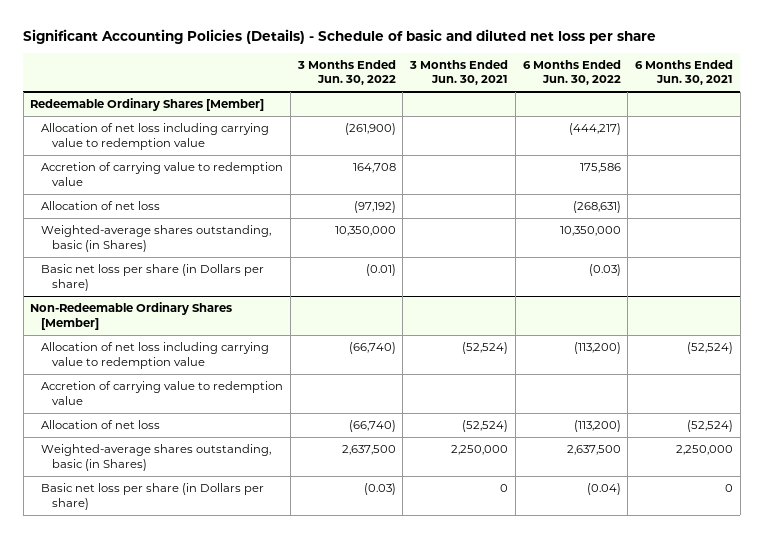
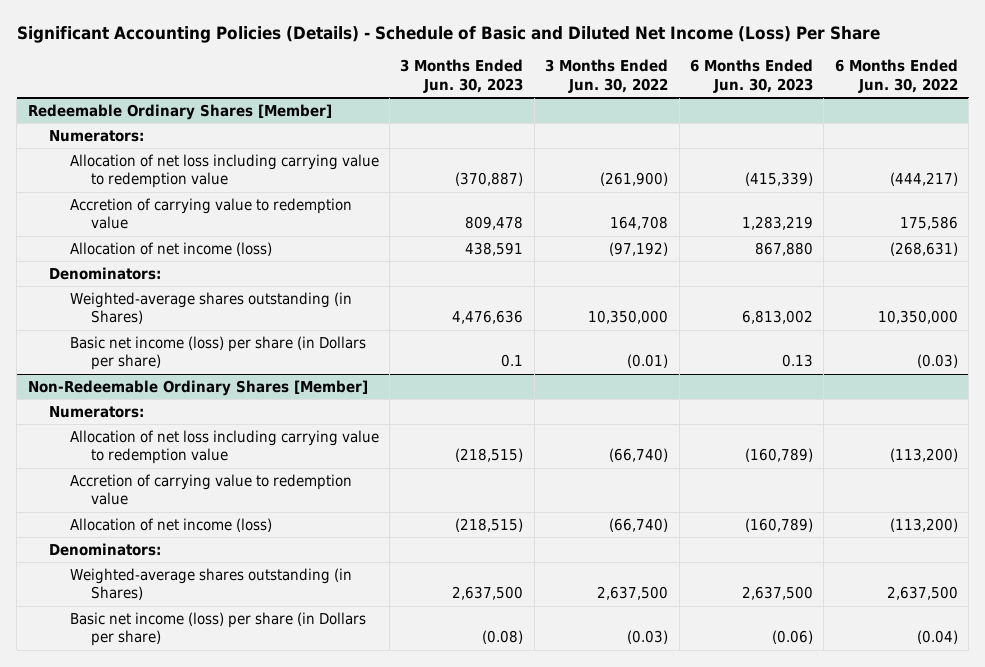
[23,29,657,45] Significant Accounting Policies (Details) - Schedule of basic and diluted net loss per share -> [16,26,880,44] Significant Accounting Policies (Details) - Schedule of Basic and Diluted Net Income (Loss) Per Share
[409,59,509,86] 3 Months Ended Jun. 30, 2021 -> none
[635,59,734,86] 6 Months Ended Jun. 30, 2021 -> none
none -> [400,59,524,93] 3 Months Ended Jun. 30, 2023
none -> [690,59,814,93] 6 Months Ended Jun. 30, 2023
none -> [48,129,144,142] Numerators:
[40,200,160,210] Allocation of net loss -> [69,241,272,256] Allocation of net income (loss)
none -> [48,266,161,280] Denominators:
[40,224,271,252] Weighted-average shares outstanding, basic (in Shares) -> [69,291,352,325] Weighted-average shares outstanding (in Shares)
[40,263,264,291] Basic net loss per share (in Dollars per share) -> [69,335,366,371] Basic net income (loss) per share (in Dollars per share)
none -> [48,405,144,418] Numerators:
[40,419,160,429] Allocation of net loss -> [69,517,272,532] Allocation of net income (loss)
none -> [48,542,161,556] Denominators:
[40,443,271,471] Weighted-average shares outstanding, basic (in Shares) -> [69,567,352,601] Weighted-average shares outstanding (in Shares)
[40,482,264,510] Basic net loss per share (in Dollars per share) -> [69,611,366,647] Basic net income (loss) per share (in Dollars per share)

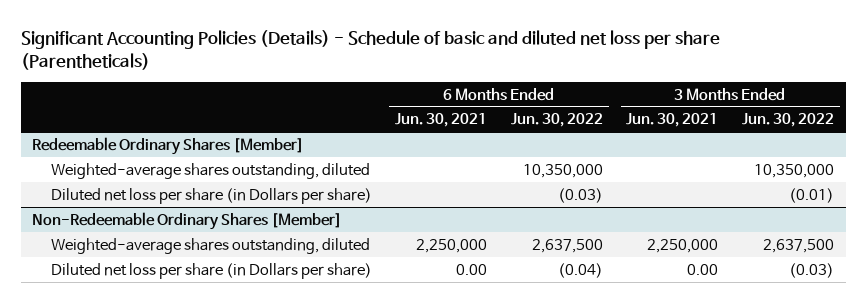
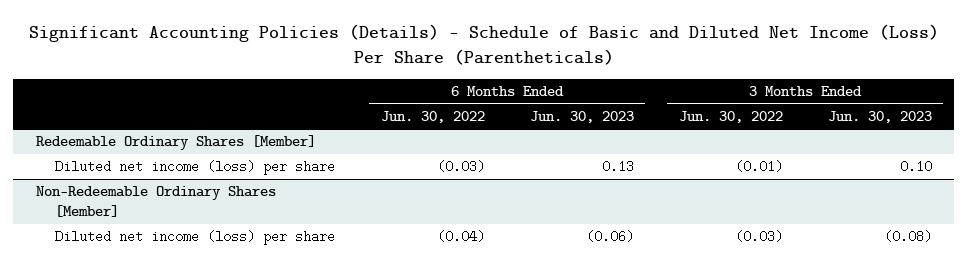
[20,29,720,70] Significant Accounting Policies (Details) - Schedule of basic and diluted net loss per share (Parentheticals) -> [28,24,939,66] Significant Accounting Policies (Details) - Schedule of Basic and Diluted Net Income (Loss) Per Share (Parentheticals)
[395,113,488,128] Jun. 30, 2021 -> none
[626,113,719,128] Jun. 30, 2021 -> none
none -> [529,110,634,123] Jun. 30, 2023
none -> [827,110,932,123] Jun. 30, 2023
[50,162,370,179] Weighted-average shares outstanding, diluted -> none
[50,187,372,204] Diluted net loss per share (in Dollars per share) -> [55,160,336,176] Diluted net income (loss) per share
[50,237,370,254] Weighted-average shares outstanding, diluted -> none
[50,262,372,279] Diluted net loss per share (in Dollars per share) -> [55,230,336,246] Diluted net income (loss) per share

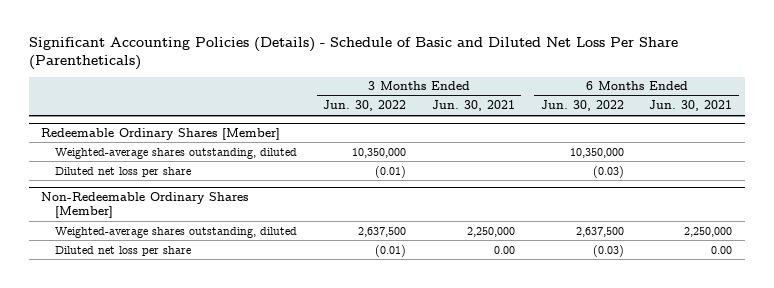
[28,24,939,66] Significant Accounting Policies (Details) - Schedule of Basic and Diluted Net Income (Loss) Per Share (Parentheticals) -> [28,36,678,70] Significant Accounting Policies (Details) - Schedule of Basic and Diluted Net Loss Per Share (Parentheticals)
[529,110,634,123] Jun. 30, 2023 -> none
[827,110,932,123] Jun. 30, 2023 -> none
none -> [431,100,515,112] Jun. 30, 2021
none -> [649,100,733,112] Jun. 30, 2021
none -> [55,147,298,159] Weighted-average shares outstanding, diluted
[55,160,336,176] Diluted net income (loss) per share -> [55,166,192,177] Diluted net loss per share
none -> [55,226,298,238] Weighted-average shares outstanding, diluted
[55,230,336,246] Diluted net income (loss) per share -> [55,245,192,256] Diluted net loss per share
[436,230,485,244] (0.04) -> [592,244,624,257] (0.03)
[734,230,783,244] (0.03) -> [375,244,407,257] (0.01)

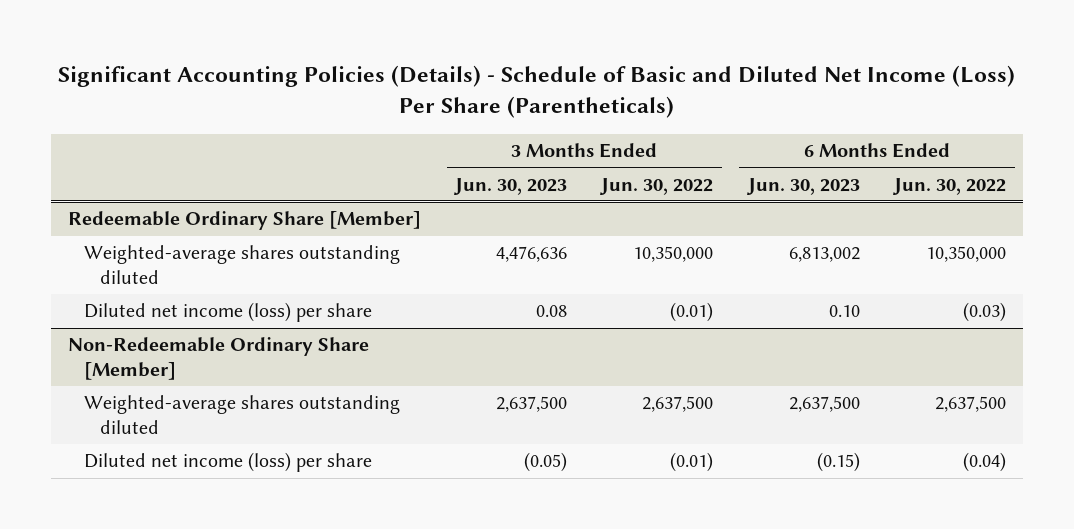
[28,36,678,70] Significant Accounting Policies (Details) - Schedule of Basic and Diluted Net Loss Per Share (Parentheticals) -> [57,65,1015,119] Significant Accounting Policies (Details) - Schedule of Basic and Diluted Net Income (Loss) Per Share (Parentheticals)
[431,100,515,112] Jun. 30, 2021 -> none
[649,100,733,112] Jun. 30, 2021 -> none
none -> [453,177,568,195] Jun. 30, 2023
none -> [745,177,860,195] Jun. 30, 2023
[41,127,281,140] Redeemable Ordinary Shares [Member] -> [67,211,421,231] Redeemable Ordinary Share [Member]
[55,147,298,159] Weighted-average shares outstanding, diluted -> [84,245,401,284] Weighted-average shares outstanding diluted
[55,166,192,177] Diluted net loss per share -> [84,302,373,323] Diluted net income (loss) per share
[41,191,249,219] Non-Redeemable Ordinary Shares [Member] -> [67,337,369,380] Non-Redeemable Ordinary Share [Member]
[55,226,298,238] Weighted-average shares outstanding, diluted -> [84,395,401,434] Weighted-average shares outstanding diluted
[55,245,192,256] Diluted net loss per share -> [84,452,373,473] Diluted net income (loss) per share
[592,244,624,257] (0.03) -> [962,452,1006,473] (0.04)

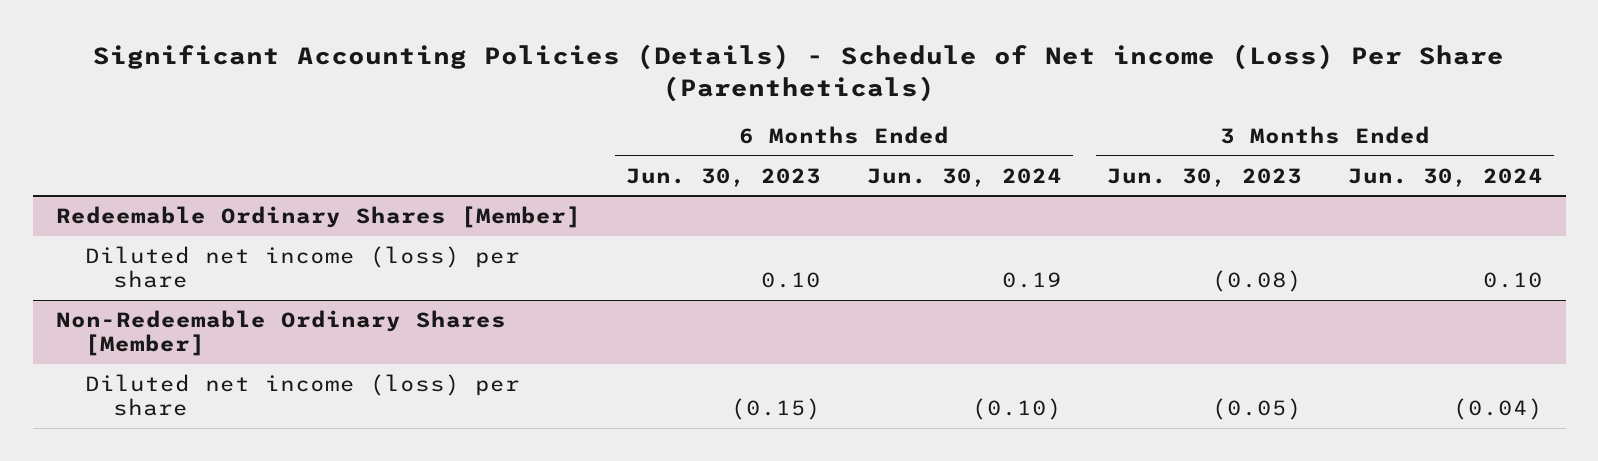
[57,65,1015,119] Significant Accounting Policies (Details) - Schedule of Basic and Diluted Net Income (Loss) Per Share (Parentheticals) -> [93,44,1505,103] Significant Accounting Policies (Details) - Schedule of Net income (Loss) Per Share (Parentheticals)
[599,177,714,195] Jun. 30, 2022 -> none
[891,177,1006,195] Jun. 30, 2022 -> none
none -> [866,167,1062,187] Jun. 30, 2024
none -> [1347,167,1543,187] Jun. 30, 2024
[84,245,401,284] Weighted-average shares outstanding diluted -> none
[84,395,401,434] Weighted-average shares outstanding diluted -> none
[67,211,421,231] Redeemable Ordinary Share [Member] -> [55,205,581,228] Redeemable Ordinary Shares [Member]
[536,305,568,318] 0.08 -> [1212,270,1303,293] (0.08)
[67,337,369,380] Non-Redeemable Ordinary Share [Member] -> [55,309,506,357] Non-Redeemable Ordinary Shares [Member]

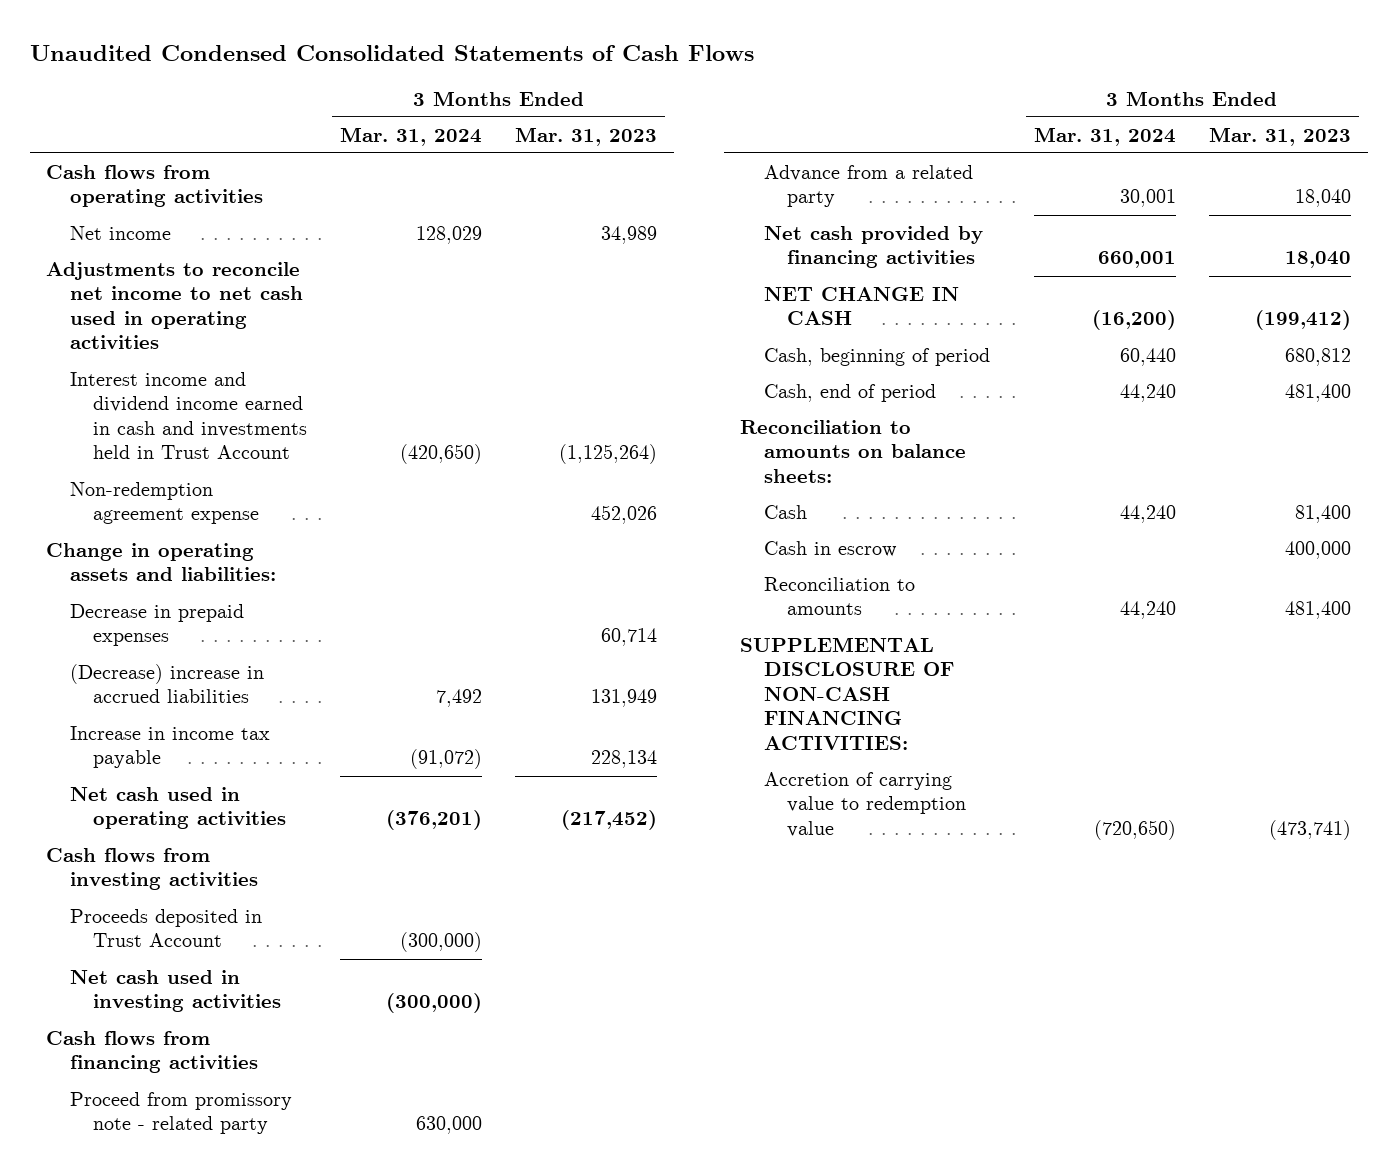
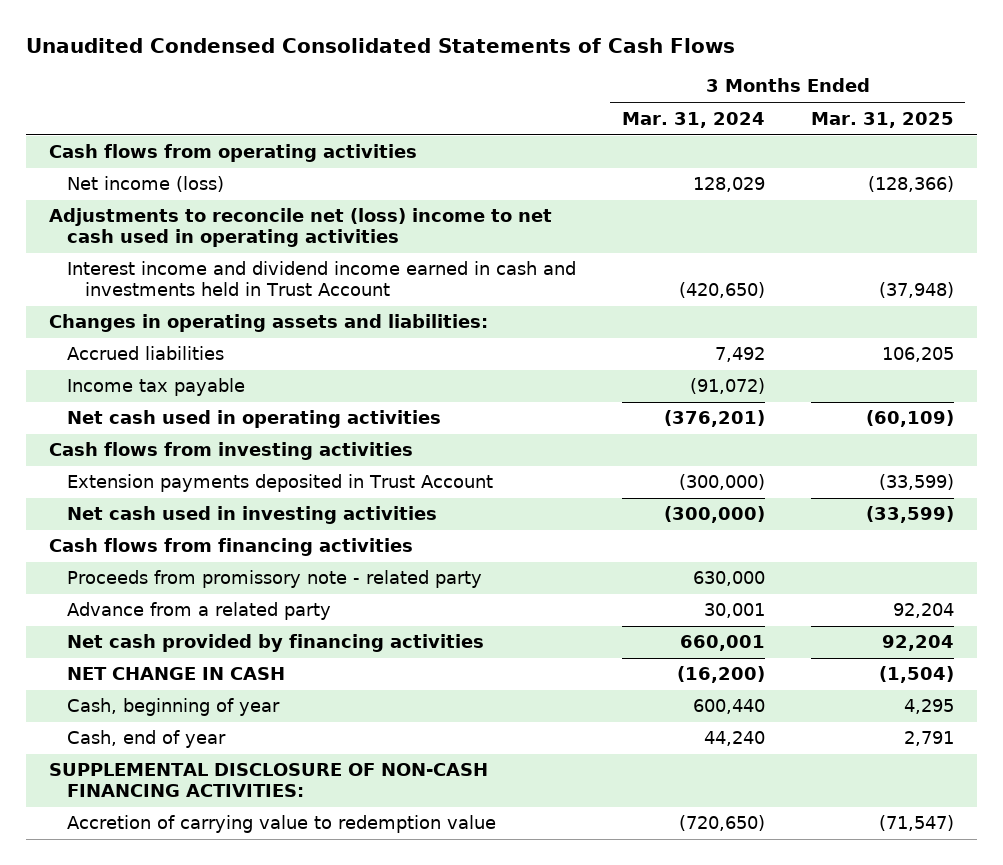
[515,126,658,146] Mar. 31, 2023 -> none
none -> [810,111,954,128] Mar. 31, 2025
[69,225,171,240] Net income -> [66,176,224,193] Net income (loss)
[46,261,303,350] Adjustments to reconcile net income to net cash used in operating activities -> [48,208,552,247] Adjustments to reconcile net (loss) income to net cash used in operating activities
[69,481,259,525] Non-redemption agreement expense -> none
[69,603,244,647] Decrease in prepaid expenses -> none
[46,542,276,582] Change in operating assets and liabilities: -> [48,314,488,333] Changes in operating assets and liabilities:
[69,663,264,704] (Decrease) increase in accrued liabilities -> [66,346,224,361] Accrued liabilities
[69,725,270,769] Increase in income tax payable -> [66,378,245,397] Income tax payable
[69,908,262,948] Proceeds deposited in Trust Account -> [66,474,493,493] Extension payments deposited in Trust Account
[69,1091,292,1135] Proceed from promissory note - related party -> [66,570,482,589] Proceeds from promissory note - related party
[740,419,966,483] Reconciliation to amounts on balance sheets: -> none
[763,504,807,519] Cash -> none
[763,540,897,557] Cash in escrow -> none
[763,576,915,616] Reconciliation to amounts -> none
[763,347,990,366] Cash, beginning of period -> [66,698,280,717] Cash, beginning of year
[1119,347,1176,366] 60,440 -> [692,699,765,715] 600,440
[763,383,936,402] Cash, end of period -> [66,730,226,749] Cash, end of year

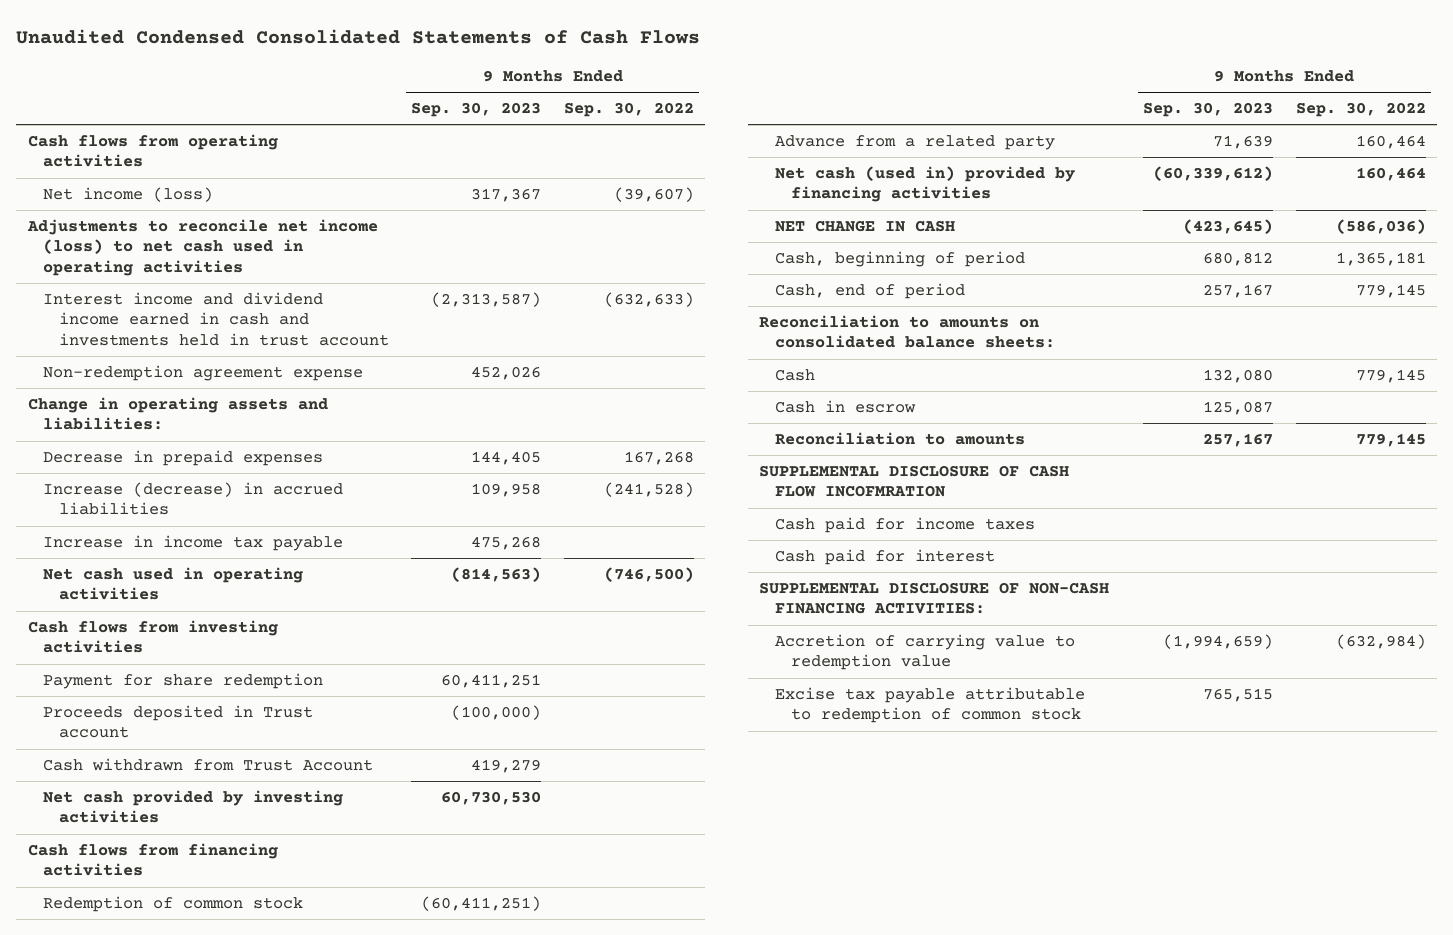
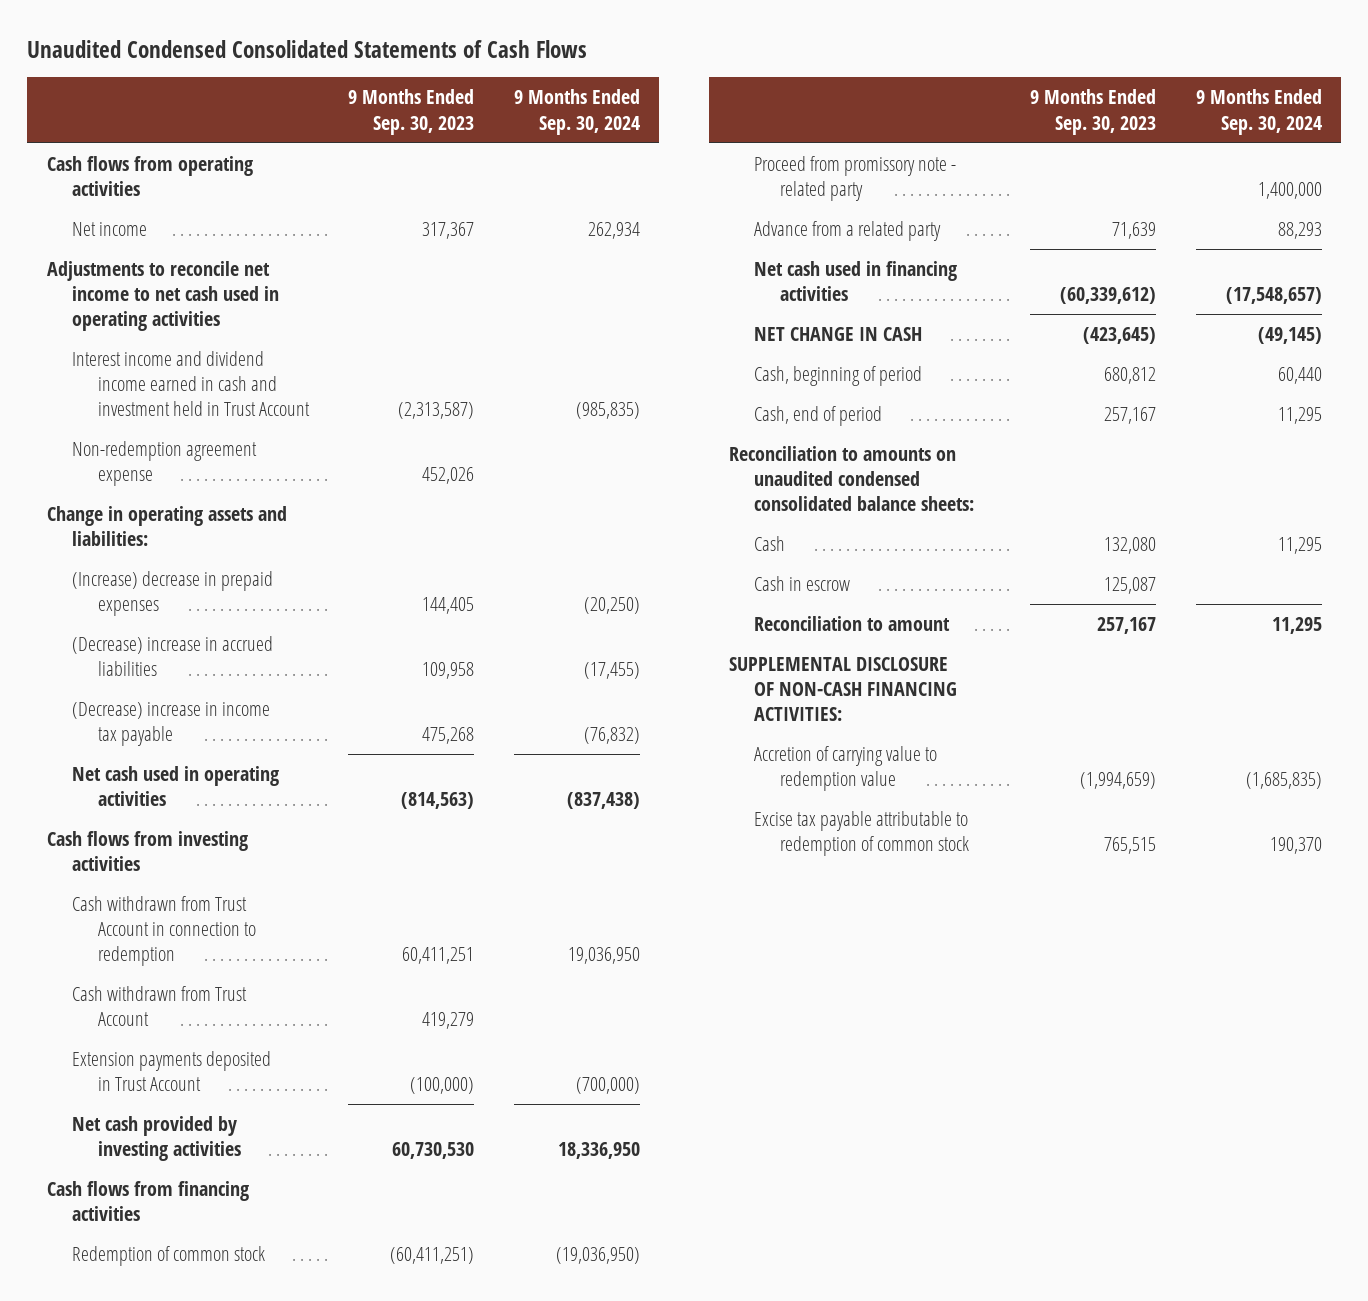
[563,102,694,118] Sep. 30, 2022 -> none
none -> [513,89,640,135] 9 Months Ended Sep. 30, 2024
[43,186,214,202] Net income (loss) -> [72,221,148,236] Net income
[26,218,378,277] Adjustments to reconcile net income (loss) to net cash used in operating activities -> [46,260,280,332] Adjustments to reconcile net income to net cash used in operating activities
[43,291,390,347] Interest income and dividend income earned in cash and investments held in trust account -> [72,350,310,417] Interest income and dividend income earned in cash and investment held in Trust Account
[43,449,324,466] Decrease in prepaid expenses -> [72,570,274,617] (Increase) decrease in prepaid expenses
[43,481,344,516] Increase (decrease) in accrued liabilities -> [72,635,274,677] (Decrease) increase in accrued liabilities
[43,534,344,551] Increase in income tax payable -> [72,701,271,747] (Decrease) increase in income tax payable
[43,704,314,739] Proceeds deposited in Trust account -> none
[43,672,324,689] Payment for share redemption -> [72,895,256,967] Cash withdrawn from Trust Account in connection to redemption
none -> [72,1050,272,1092] Extension payments deposited in Trust Account
none -> [754,155,957,202] Proceed from promissory note - related party
[775,165,1076,203] Net cash (used in) provided by financing activities -> [754,260,958,302] Net cash used in financing activities
[759,314,1056,349] Reconciliation to amounts on consolidated balance sheets: -> [728,445,975,512] Reconciliation to amounts on unaudited condensed consolidated balance sheets:
[759,464,1070,498] SUPPLEMENTAL DISCLOSURE OF CASH FLOW INCOFMRATION -> none
[775,516,1036,533] Cash paid for income taxes -> none
[775,548,996,565] Cash paid for interest -> none
[775,431,1026,445] Reconciliation to amounts -> [754,615,951,631] Reconciliation to amount

